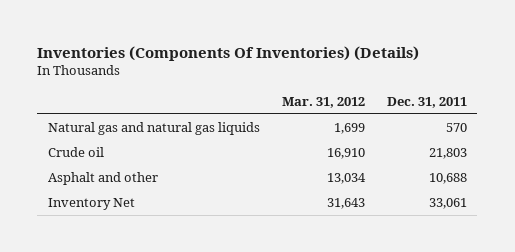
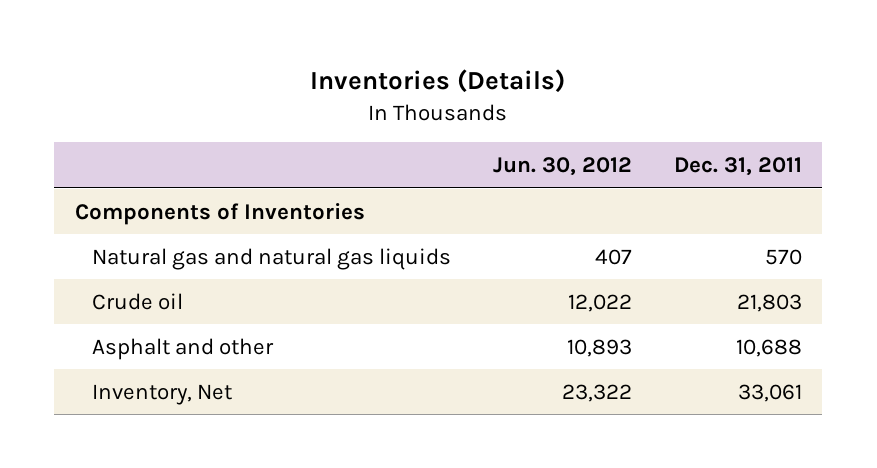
[37,45,420,61] Inventories (Components Of Inventories) (Details) -> [310,69,566,94] Inventories (Details)
[281,96,365,108] Mar. 31, 2012 -> none
none -> [492,157,632,177] Jun. 30, 2012
none -> [75,202,366,225] Components of Inventories
[48,198,136,211] Inventory Net -> [92,383,233,405] Inventory, Net

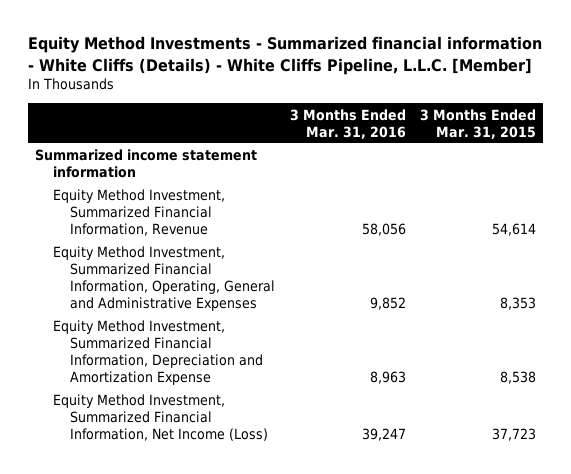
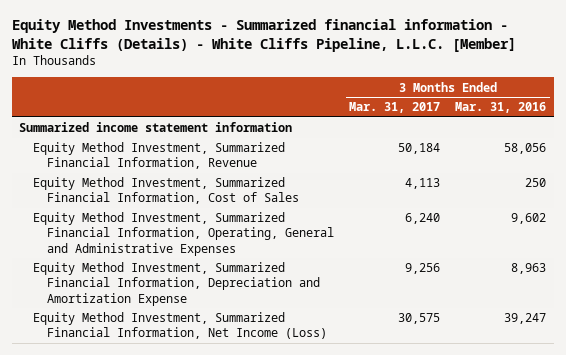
[420,108,537,139] 3 Months Ended Mar. 31, 2015 -> none
none -> [349,102,441,114] Mar. 31, 2017
none -> [33,177,300,205] Equity Method Investment, Summarized Financial Information, Cost of Sales
[369,297,406,311] 9,852 -> [511,213,547,225] 9,602

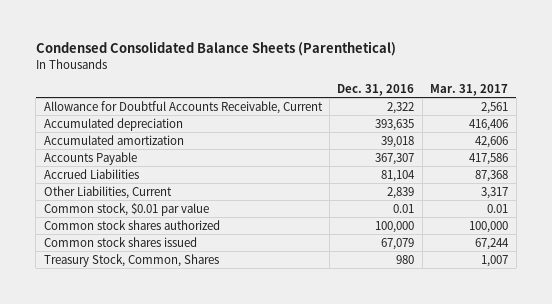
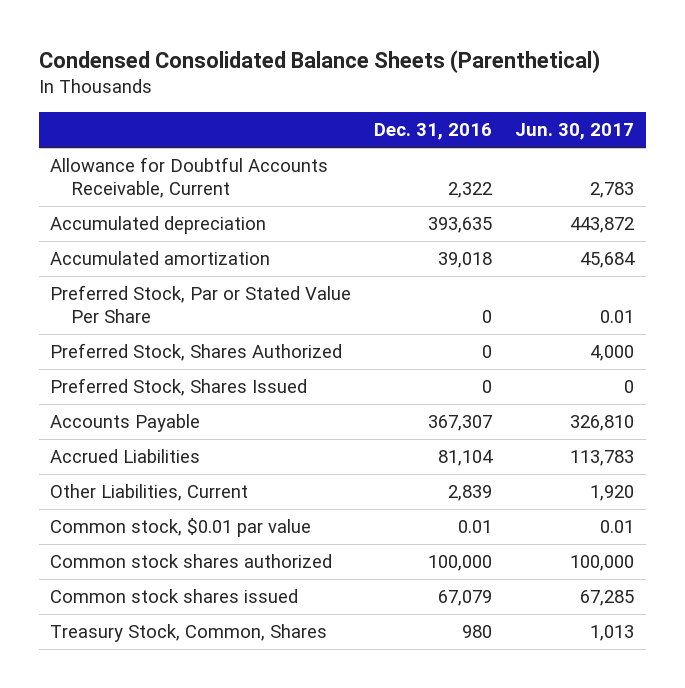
[430,83,509,96] Mar. 31, 2017 -> none
none -> [515,123,635,141] Jun. 30, 2017
none -> [50,285,352,324] Preferred Stock, Par or Stated Value Per Share
none -> [50,343,343,362] Preferred Stock, Shares Authorized
none -> [50,378,308,397] Preferred Stock, Shares Issued

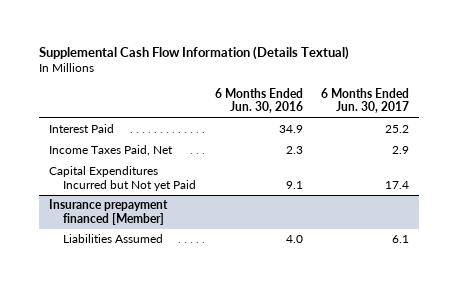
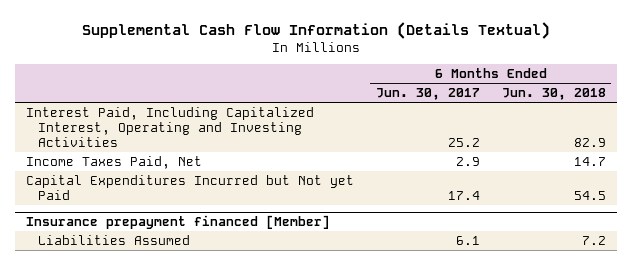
[214,88,303,114] 6 Months Ended Jun. 30, 2016 -> none
none -> [501,88,606,101] Jun. 30, 2018
[48,124,114,134] Interest Paid -> [26,106,315,147] Interest Paid, Including Capitalized Interest, Operating and Investing Activities

